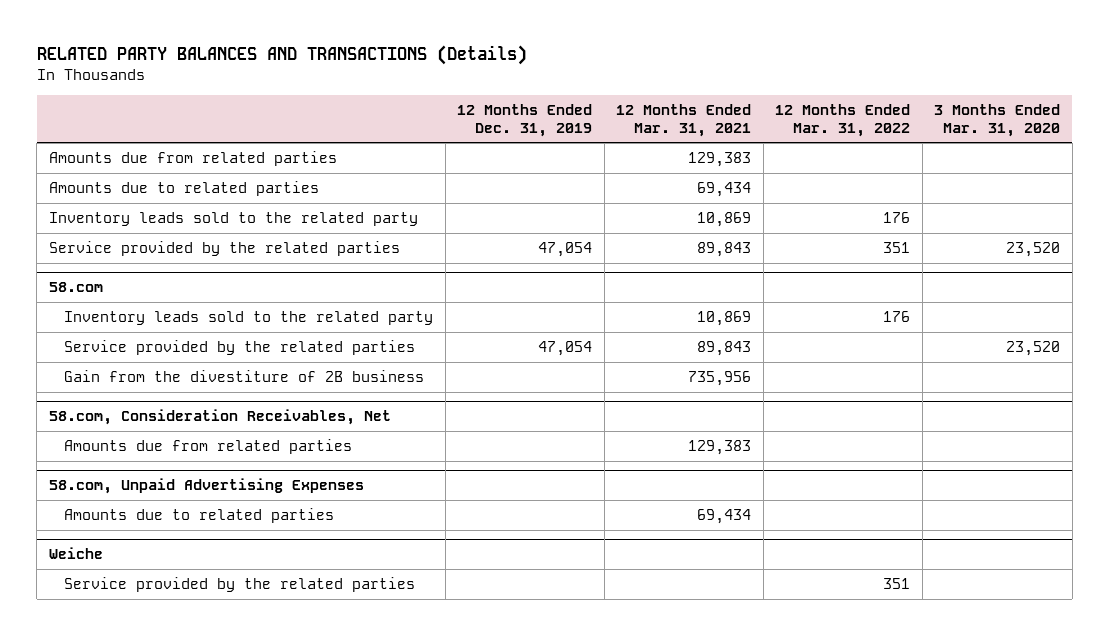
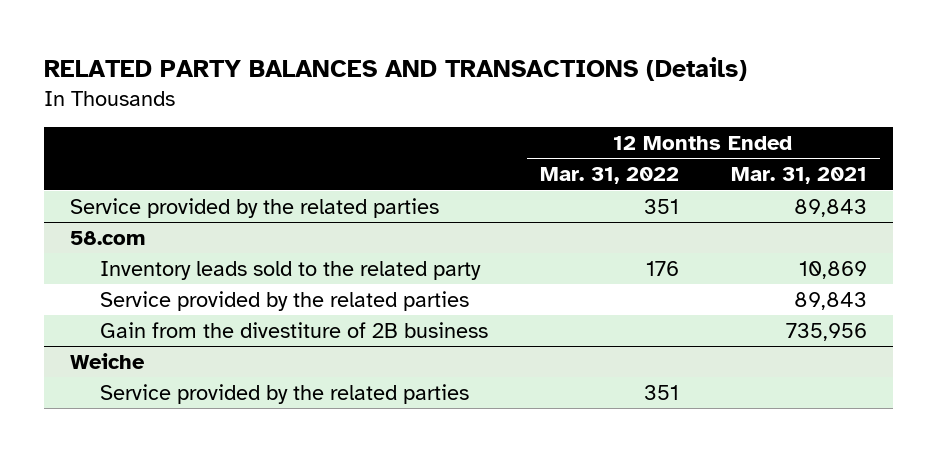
[457,103,593,137] 12 Months Ended Dec. 31, 2019 -> none
[934,103,1061,137] 3 Months Ended Mar. 31, 2020 -> none
[48,151,337,167] Amounts due from related parties -> none
[48,181,319,197] Amounts due to related parties -> none
[48,212,418,227] Inventory leads sold to the related party -> none
[48,409,391,426] 58.com, Consideration Receivables, Net -> none
[64,439,353,455] Amounts due from related parties -> none
[48,478,364,495] 58.com, Unpaid Advertising Expenses -> none
[64,508,335,524] Amounts due to related parties -> none

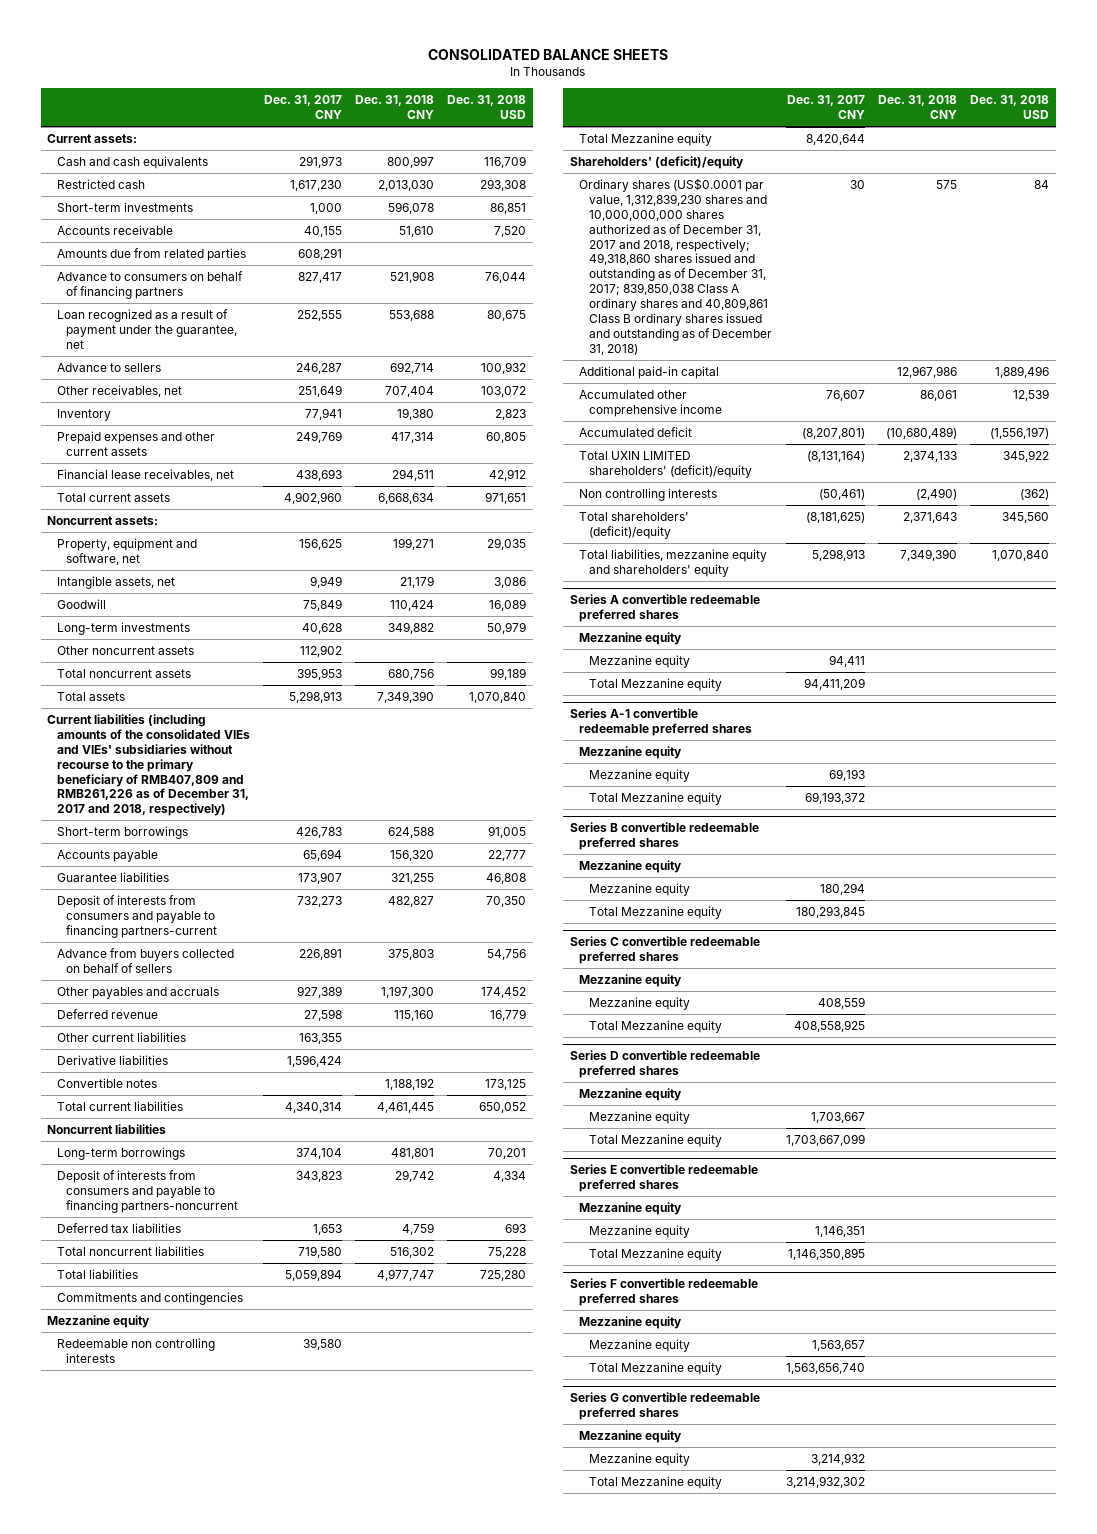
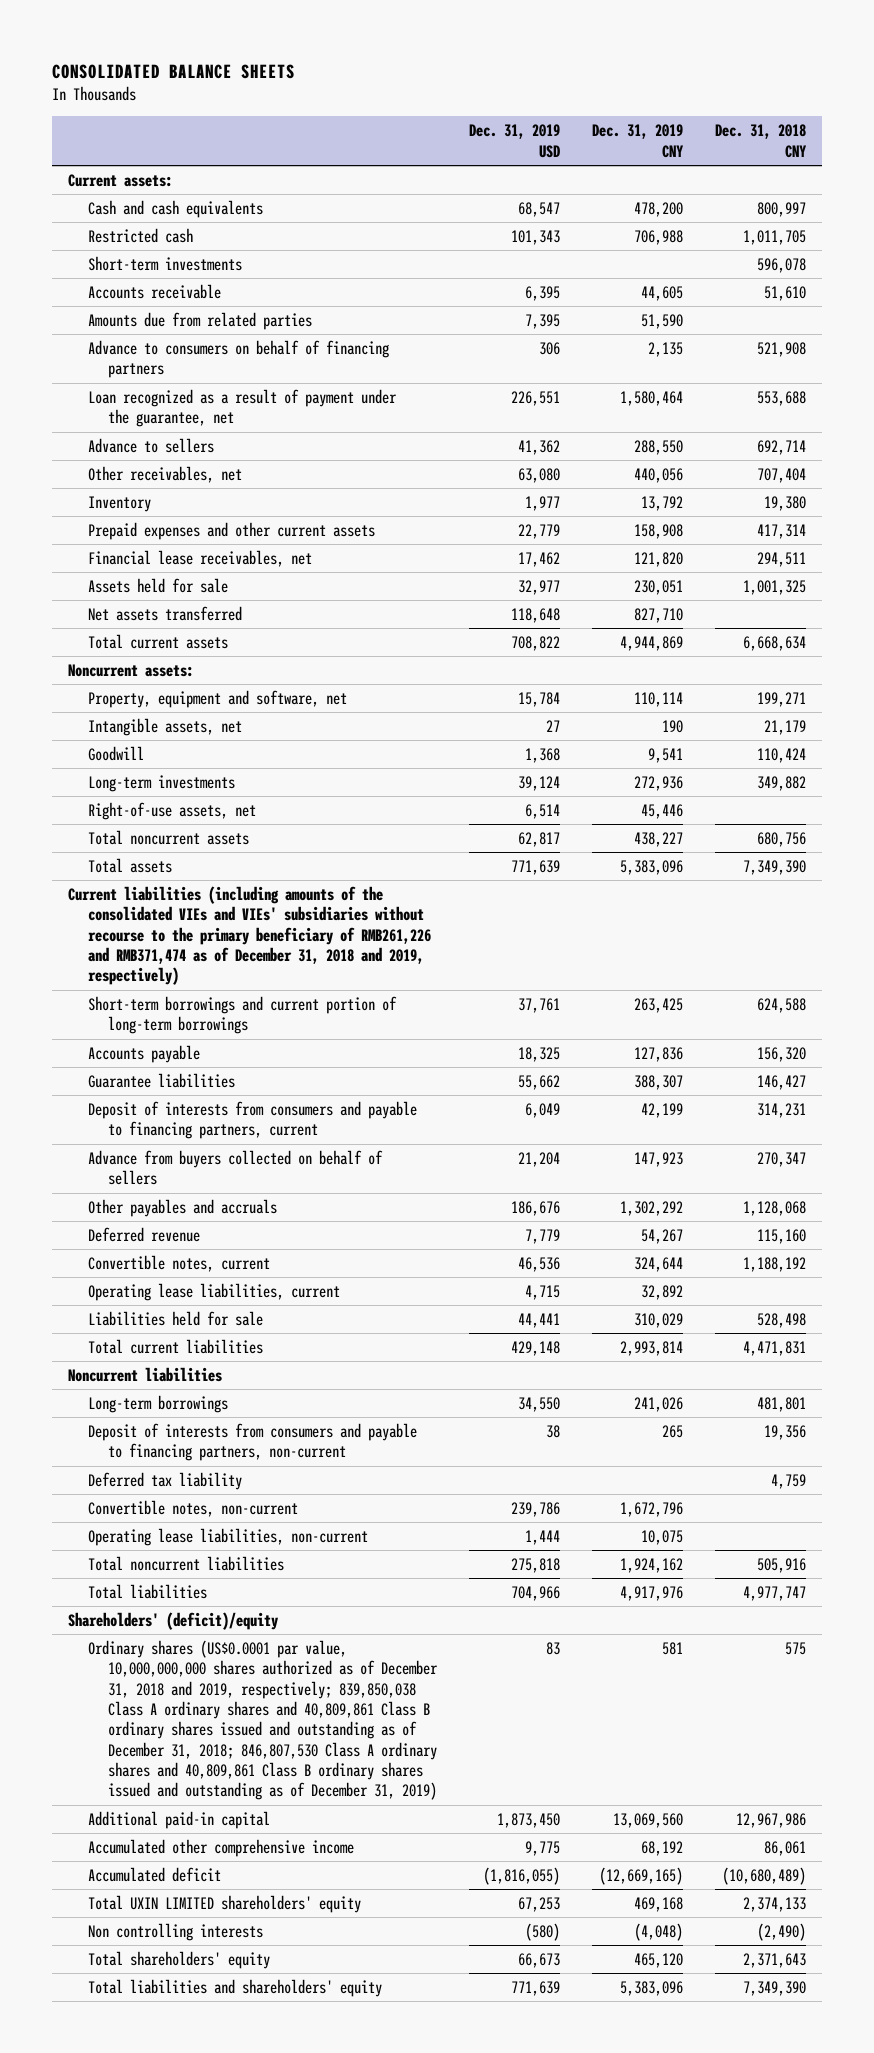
[264,95,343,120] Dec. 31, 2017 CNY -> none
[447,95,527,120] Dec. 31, 2018 USD -> none
none -> [469,124,561,158] Dec. 31, 2019 USD
none -> [592,124,685,158] Dec. 31, 2019 CNY
[378,179,435,191] 2,013,030 -> [743,229,807,245] 1,011,705
none -> [88,577,229,593] Assets held for sale
none -> [88,605,243,621] Net assets transferred
[56,645,194,655] Other noncurrent assets -> none
none -> [88,801,257,820] Right-of-use assets, net
[47,713,250,817] Current liabilities (including amounts of the consolidated VIEs and VIEs' subsidiaries without recourse to the primary beneficiary of RMB407,809 and RMB261,226 as of December 31, 2017 and 2018, respectively) -> [67,885,432,986] Current liabilities (including amounts of the consolidated VIEs and VIEs' subsidiaries without recourse to the primary beneficiary of RMB261,226 and RMB371,474 as of December 31, 2018 and 2019, respectively)
[56,825,188,839] Short-term borrowings -> [88,995,398,1035] Short-term borrowings and current portion of long-term borrowings
[391,872,435,884] 321,255 -> [757,1074,807,1090] 146,427
[56,894,218,938] Deposit of interests from consumers and payable to financing partners-current -> [88,1100,418,1140] Deposit of interests from consumers and payable to financing partners, current
[388,895,435,907] 482,827 -> [757,1102,807,1118] 314,231
[388,948,435,960] 375,803 -> [757,1151,807,1167] 270,347
[381,985,435,998] 1,197,300 -> [743,1200,807,1216] 1,128,068
[56,1031,186,1042] Other current liabilities -> none
[56,1054,168,1065] Derivative liabilities -> none
[56,1077,157,1088] Convertible notes -> [88,1254,271,1272] Convertible notes, current
none -> [88,1282,341,1301] Operating lease liabilities, current
none -> [88,1310,264,1326] Liabilities held for sale
[377,1101,435,1113] 4,461,445 -> [743,1340,807,1356] 4,471,831
[56,1169,239,1213] Deposit of interests from consumers and payable to financing partners-noncurrent -> [88,1422,418,1462] Deposit of interests from consumers and payable to financing partners, non-current
[395,1169,435,1182] 29,742 -> [764,1424,807,1440] 19,356
[56,1222,181,1233] Deferred tax liabilities -> [88,1471,243,1490] Deferred tax liability
none -> [88,1499,299,1517] Convertible notes, non-current
none -> [88,1527,369,1546] Operating lease liabilities, non-current
[390,1246,435,1258] 516,302 -> [757,1557,807,1573] 505,916
[56,1291,243,1305] Commitments and contingencies -> none
[47,1314,151,1328] Mezzanine equity -> none
[56,1337,215,1363] Redeemable non controlling interests -> none
[579,132,713,146] Total Mezzanine equity -> none
[579,177,772,355] Ordinary shares (US$0.0001 par value, 1,312,839,230 shares and 10,000,000,000 shares authorized as of December 31, 2017 and 2018, respectively; 49,318,860 shares issued and outstanding as of December 31, 2017; 839,850,038 Class A ordinary shares and 40,809,861 Class B ordinary shares issued and outstanding as of December 31, 2018) -> [88,1639,439,1801] Ordinary shares (US$0.0001 par value, 10,000,000,000 shares authorized as of December 31, 2018 and 2019, respectively; 839,850,038 Class A ordinary shares and 40,809,861 Class B ordinary shares issued and outstanding as of December 31, 2018; 846,807,530 Class A ordinary shares and 40,809,861 Class B ordinary shares issued and outstanding as of December 31, 2019)
[579,450,752,478] Total UXIN LIMITED shareholders' (deficit)/equity -> [88,1894,362,1913] Total UXIN LIMITED shareholders' equity
[570,594,761,623] Series A convertible redeemable preferred shares -> none
[579,631,683,645] Mezzanine equity -> none
[588,654,690,668] Mezzanine equity -> none
[588,677,722,691] Total Mezzanine equity -> none
[570,708,753,737] Series A-1 convertible redeemable preferred shares -> none
[579,745,683,759] Mezzanine equity -> none
[588,768,690,782] Mezzanine equity -> none
[588,791,722,805] Total Mezzanine equity -> none
[570,822,760,851] Series B convertible redeemable preferred shares -> none
[579,859,683,873] Mezzanine equity -> none
[588,882,690,896] Mezzanine equity -> none
[588,905,722,919] Total Mezzanine equity -> none
[570,936,761,965] Series C convertible redeemable preferred shares -> none
[579,973,683,987] Mezzanine equity -> none
[588,996,690,1010] Mezzanine equity -> none
[588,1019,722,1033] Total Mezzanine equity -> none
[570,1050,761,1079] Series D convertible redeemable preferred shares -> none
[579,1087,683,1101] Mezzanine equity -> none
[588,1110,690,1124] Mezzanine equity -> none
[588,1133,722,1147] Total Mezzanine equity -> none
[570,1164,759,1193] Series E convertible redeemable preferred shares -> none
[579,1201,683,1215] Mezzanine equity -> none
[588,1224,690,1238] Mezzanine equity -> none
[588,1247,722,1261] Total Mezzanine equity -> none
[570,1278,759,1307] Series F convertible redeemable preferred shares -> none
[579,1315,683,1329] Mezzanine equity -> none
[588,1338,690,1352] Mezzanine equity -> none
[588,1361,722,1375] Total Mezzanine equity -> none
[570,1392,761,1421] Series G convertible redeemable preferred shares -> none
[579,1429,683,1443] Mezzanine equity -> none
[588,1452,690,1466] Mezzanine equity -> none
[588,1475,722,1489] Total Mezzanine equity -> none
[579,511,690,539] Total shareholders' (deficit)/equity -> [88,1950,271,1969] Total shareholders' equity
[579,548,768,577] Total liabilities, mezzanine equity and shareholders' equity -> [88,1978,383,1997] Total liabilities and shareholders' equity

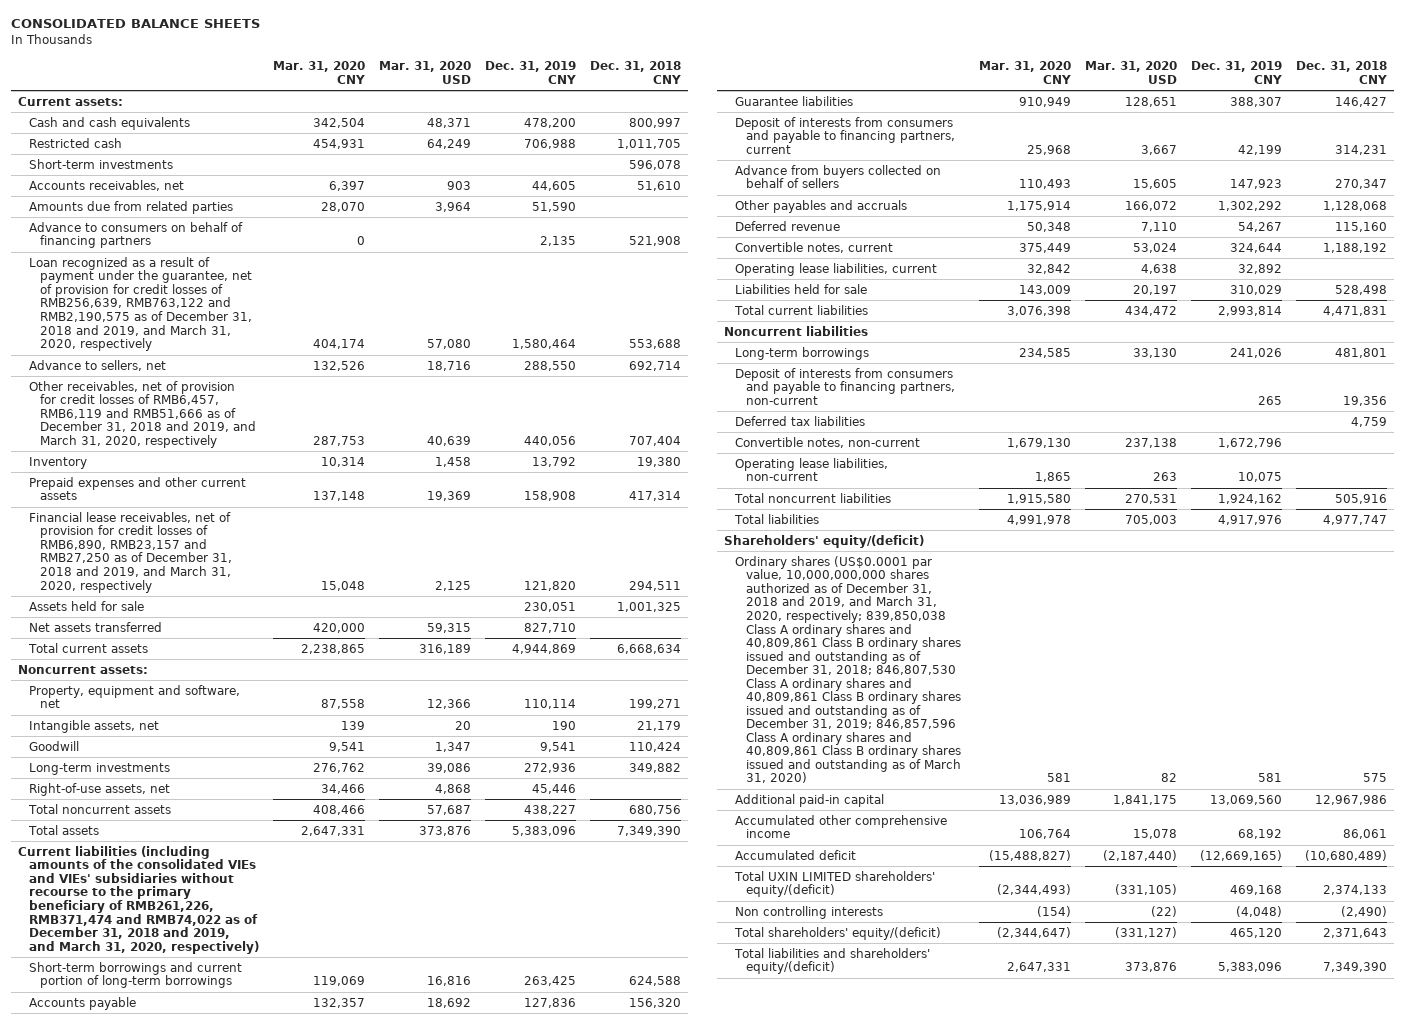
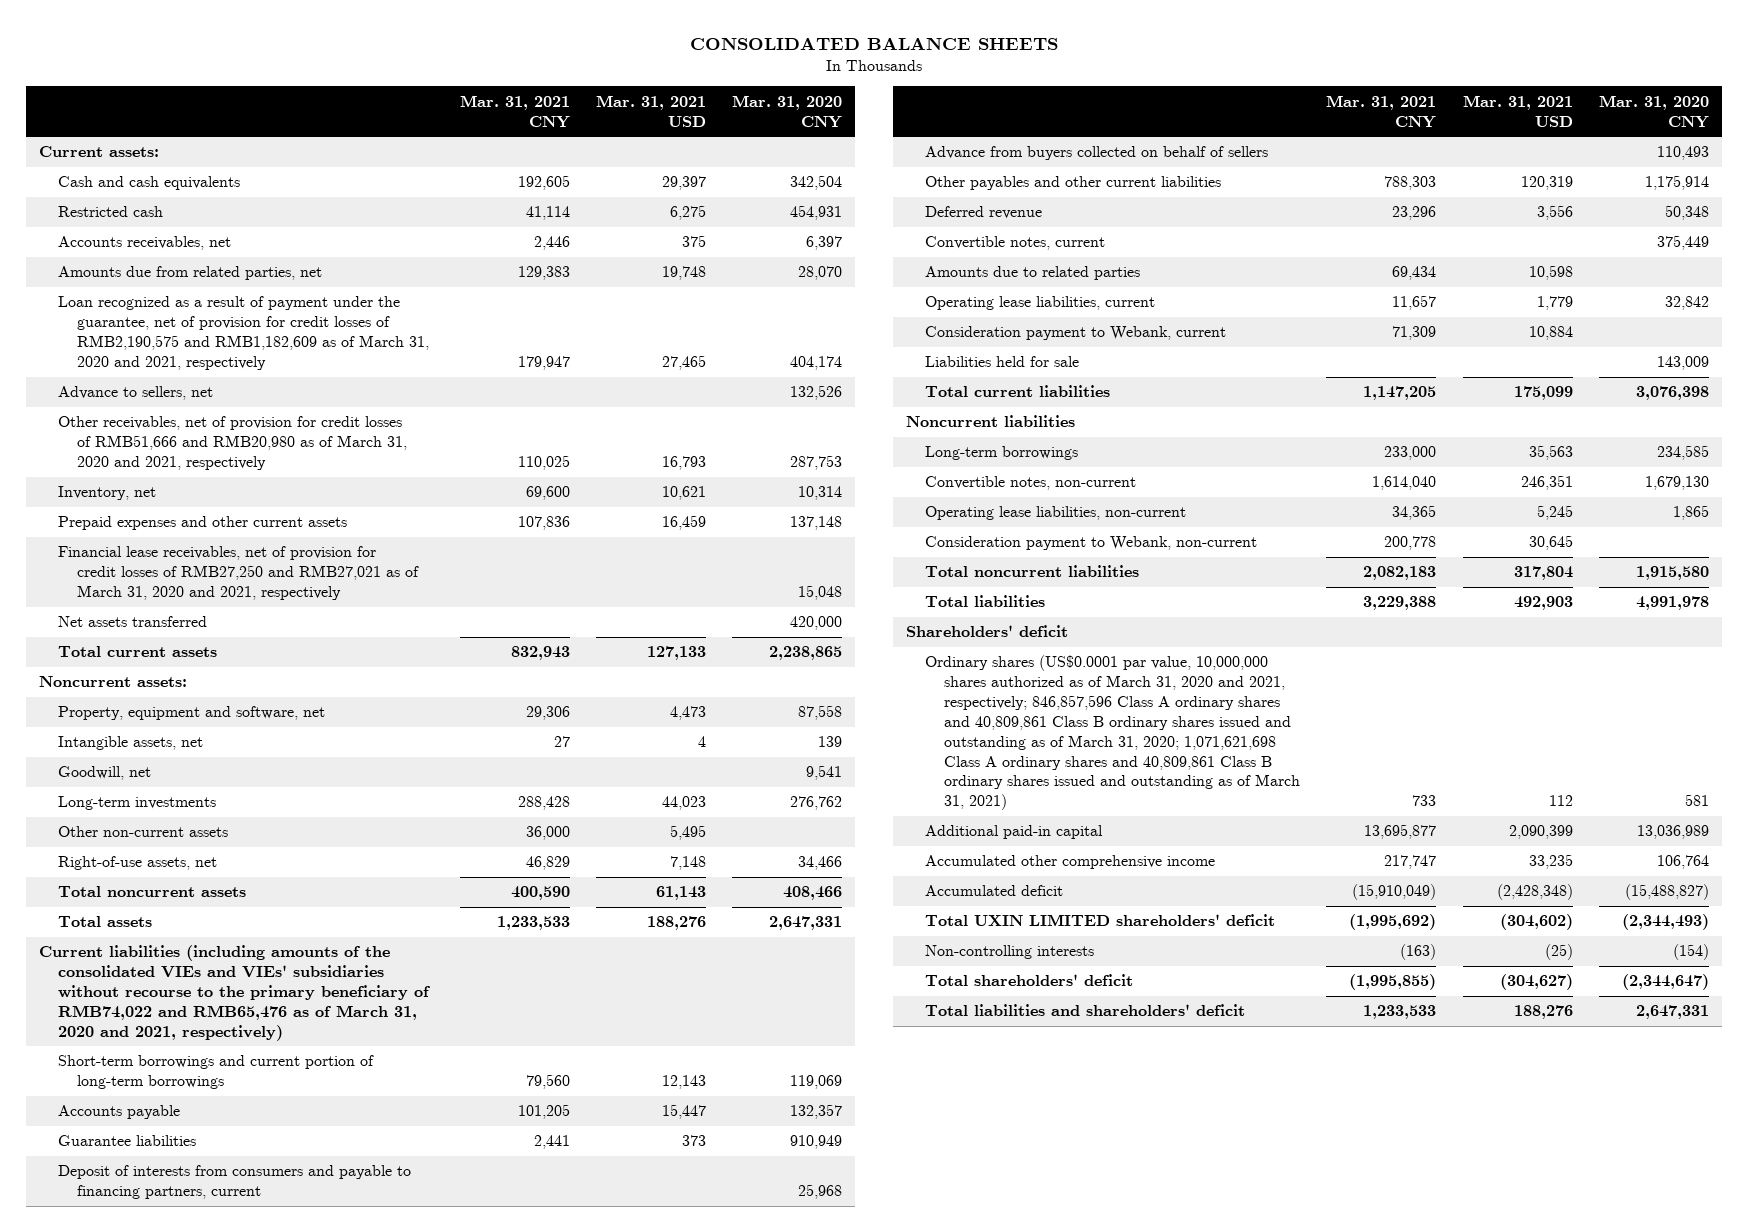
[378,61,471,84] Mar. 31, 2020 USD -> none
[485,61,577,84] Dec. 31, 2019 CNY -> none
[590,61,682,84] Dec. 31, 2018 CNY -> none
none -> [459,94,570,128] Mar. 31, 2021 CNY
none -> [595,94,706,127] Mar. 31, 2021 USD
[28,158,173,169] Short-term investments -> none
[28,221,243,249] Advance to consumers on behalf of financing partners -> none
[28,200,233,214] Amounts due from related parties -> [58,266,323,281] Amounts due from related parties, net
[28,256,252,352] Loan recognized as a result of payment under the guarantee, net of provision for credit losses of RMB256,639, RMB763,122 and RMB2,190,575 as of December 31, 2018 and 2019, and March 31, 2020, respectively -> [58,296,430,370] Loan recognized as a result of payment under the guarantee, net of provision for credit losses of RMB2,190,575 and RMB1,182,609 as of March 31, 2020 and 2021, respectively
[28,380,256,448] Other receivables, net of provision for credit losses of RMB6,457, RMB6,119 and RMB51,666 as of December 31, 2018 and 2019, and March 31, 2020, respectively -> [58,416,408,471] Other receivables, net of provision for credit losses of RMB51,666 and RMB20,980 as of March 31, 2020 and 2021, respectively
[28,456,87,469] Inventory -> [58,486,157,501] Inventory, net
[28,600,144,611] Assets held for sale -> none
[28,511,232,593] Financial lease receivables, net of provision for credit losses of RMB6,890, RMB23,157 and RMB27,250 as of December 31, 2018 and 2019, and March 31, 2020, respectively -> [58,546,420,601] Financial lease receivables, net of provision for credit losses of RMB27,250 and RMB27,021 as of March 31, 2020 and 2021, respectively
[28,740,79,751] Goodwill -> [58,766,152,781] Goodwill, net
none -> [58,826,229,838] Other non-current assets
[17,845,259,954] Current liabilities (including amounts of the consolidated VIEs and VIEs' subsidiaries without recourse to the primary beneficiary of RMB261,226, RMB371,474 and RMB74,022 as of December 31, 2018 and 2019, and March 31, 2020, respectively) -> [39,945,431,1041] Current liabilities (including amounts of the consolidated VIEs and VIEs' subsidiaries without recourse to the primary beneficiary of RMB74,022 and RMB65,476 as of March 31, 2020 and 2021, respectively)
[734,199,907,213] Other payables and accruals -> [925,176,1222,191] Other payables and other current liabilities
none -> [925,266,1141,281] Amounts due to related parties
none -> [925,326,1227,341] Consideration payment to Webank, current
[734,367,956,405] Deposit of interests from consumers and payable to financing partners, non-current -> none
[734,415,865,426] Deferred tax liabilities -> none
none -> [925,536,1258,551] Consideration payment to Webank, non-current
[723,534,924,548] Shareholders' equity/(deficit) -> [906,625,1069,638] Shareholders' deficit
[734,555,962,784] Ordinary shares (US$0.0001 par value, 10,000,000,000 shares authorized as of December 31, 2018 and 2019, and March 31, 2020, respectively; 839,850,038 Class A ordinary shares and 40,809,861 Class B ordinary shares issued and outstanding as of December 31, 2018; 846,807,530 Class A ordinary shares and 40,809,861 Class B ordinary shares issued and outstanding as of December 31, 2019; 846,857,596 Class A ordinary shares and 40,809,861 Class B ordinary shares issued and outstanding as of March 31, 2020) -> [925,655,1301,811] Ordinary shares (US$0.0001 par value, 10,000,000 shares authorized as of March 31, 2020 and 2021, respectively; 846,857,596 Class A ordinary shares and 40,809,861 Class B ordinary shares issued and outstanding as of March 31, 2020; 1,071,621,698 Class A ordinary shares and 40,809,861 Class B ordinary shares issued and outstanding as of March 31, 2021)
[733,870,935,898] Total UXIN LIMITED shareholders' equity/(deficit) -> [925,914,1276,927] Total UXIN LIMITED shareholders' deficit
[734,905,883,919] Non controlling interests -> [925,945,1095,960] Non-controlling interests
[733,926,941,940] Total shareholders' equity/(deficit) -> [925,974,1134,987] Total shareholders' deficit
[733,947,930,975] Total liabilities and shareholders' equity/(deficit) -> [925,1004,1246,1017] Total liabilities and shareholders' deficit

